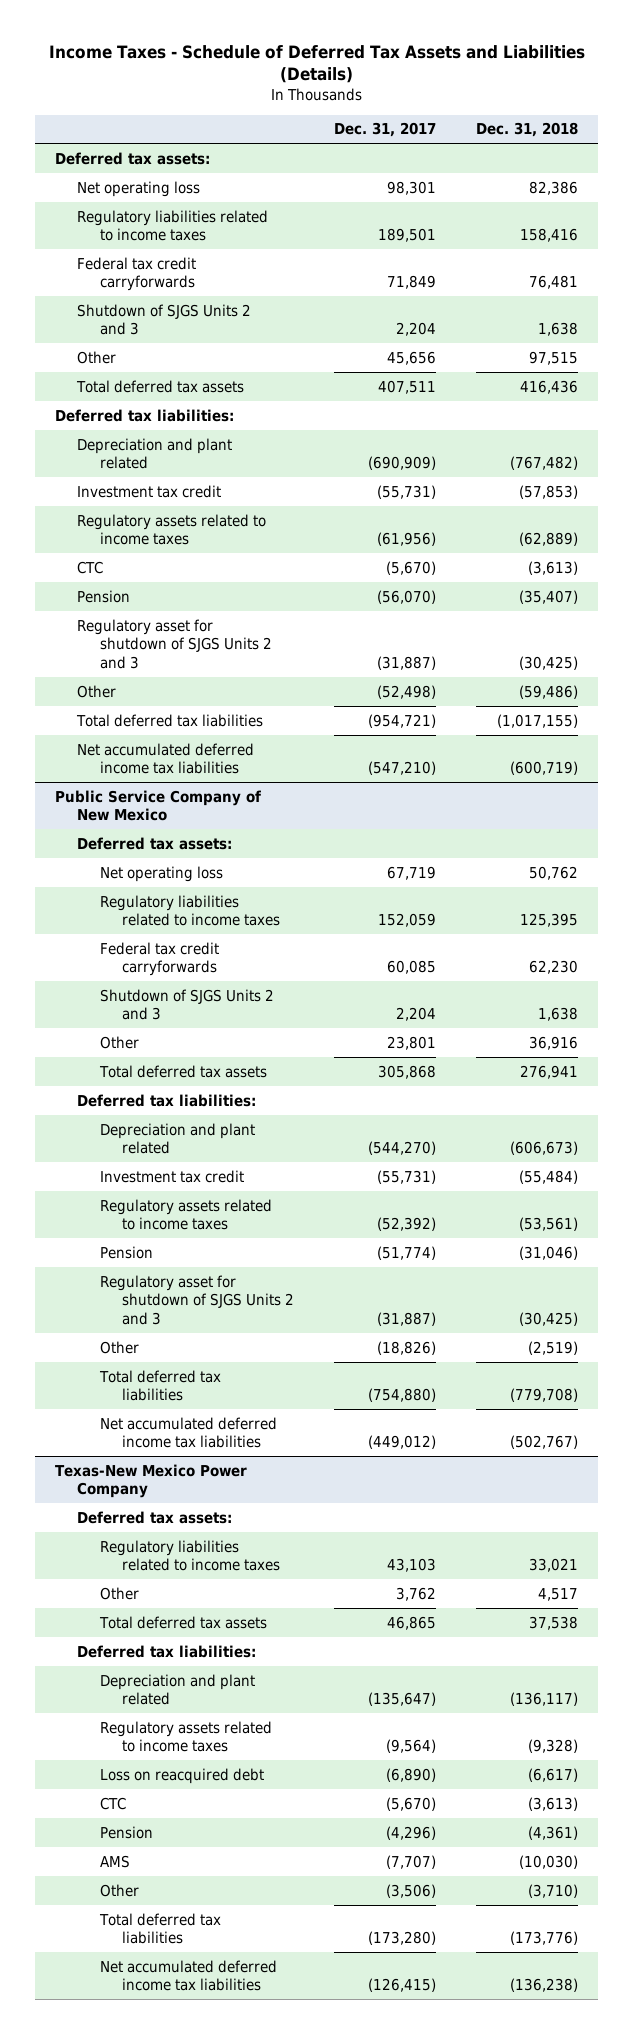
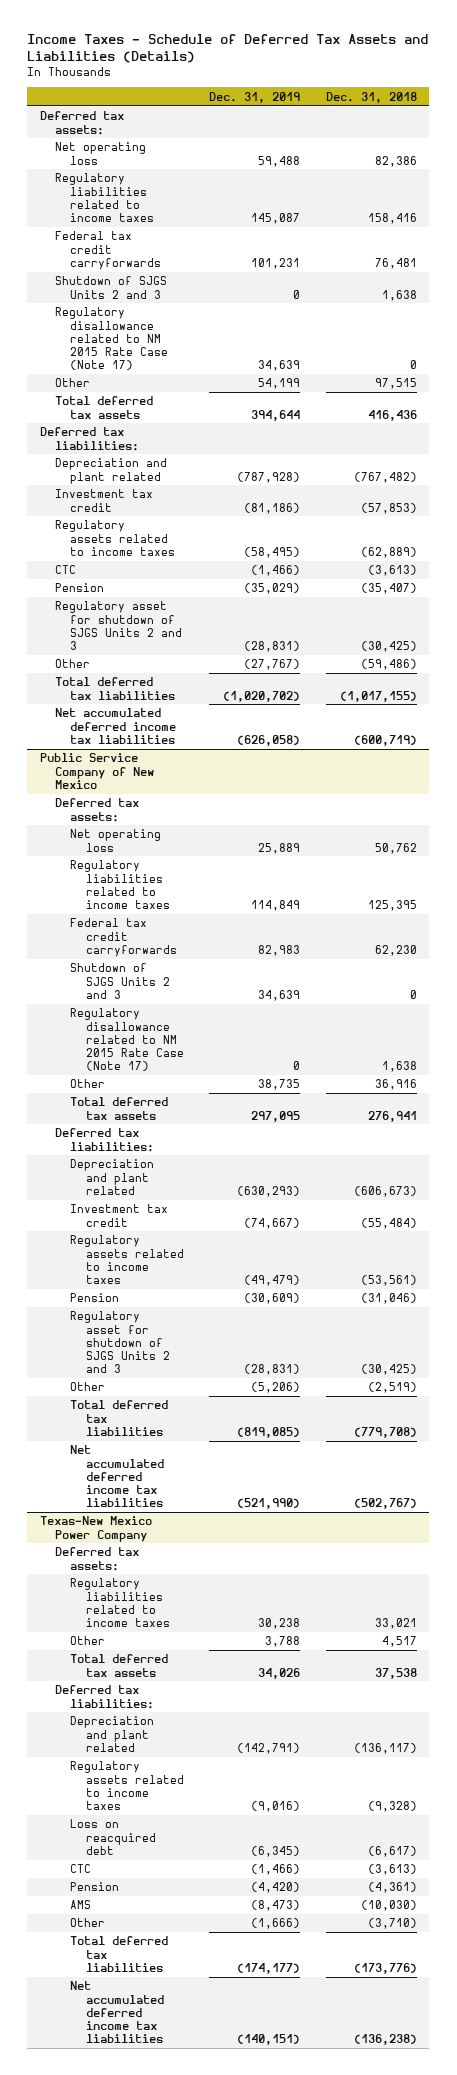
[334,122,437,138] Dec. 31, 2017 -> none
none -> [209,91,301,103] Dec. 31, 2019
none -> [55,307,169,371] Regulatory disallowance related to NM 2015 Rate Case (Note 17)
[538,1007,579,1022] 1,638 -> [409,989,417,999] 0
none -> [70,1008,184,1072] Regulatory disallowance related to NM 2015 Rate Case (Note 17)

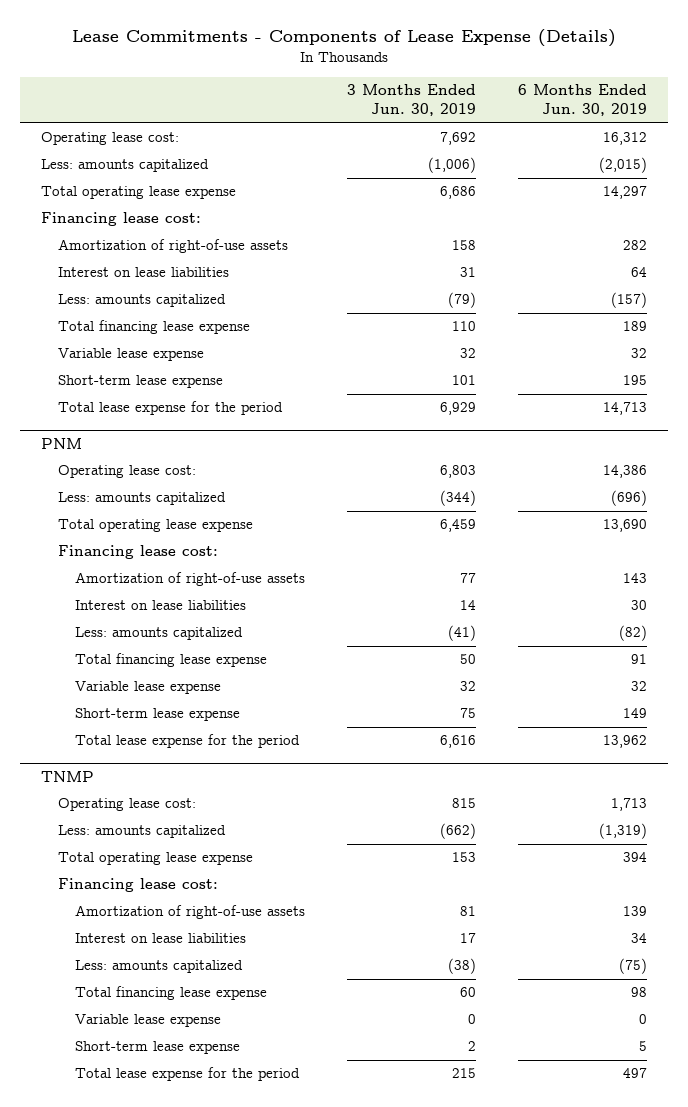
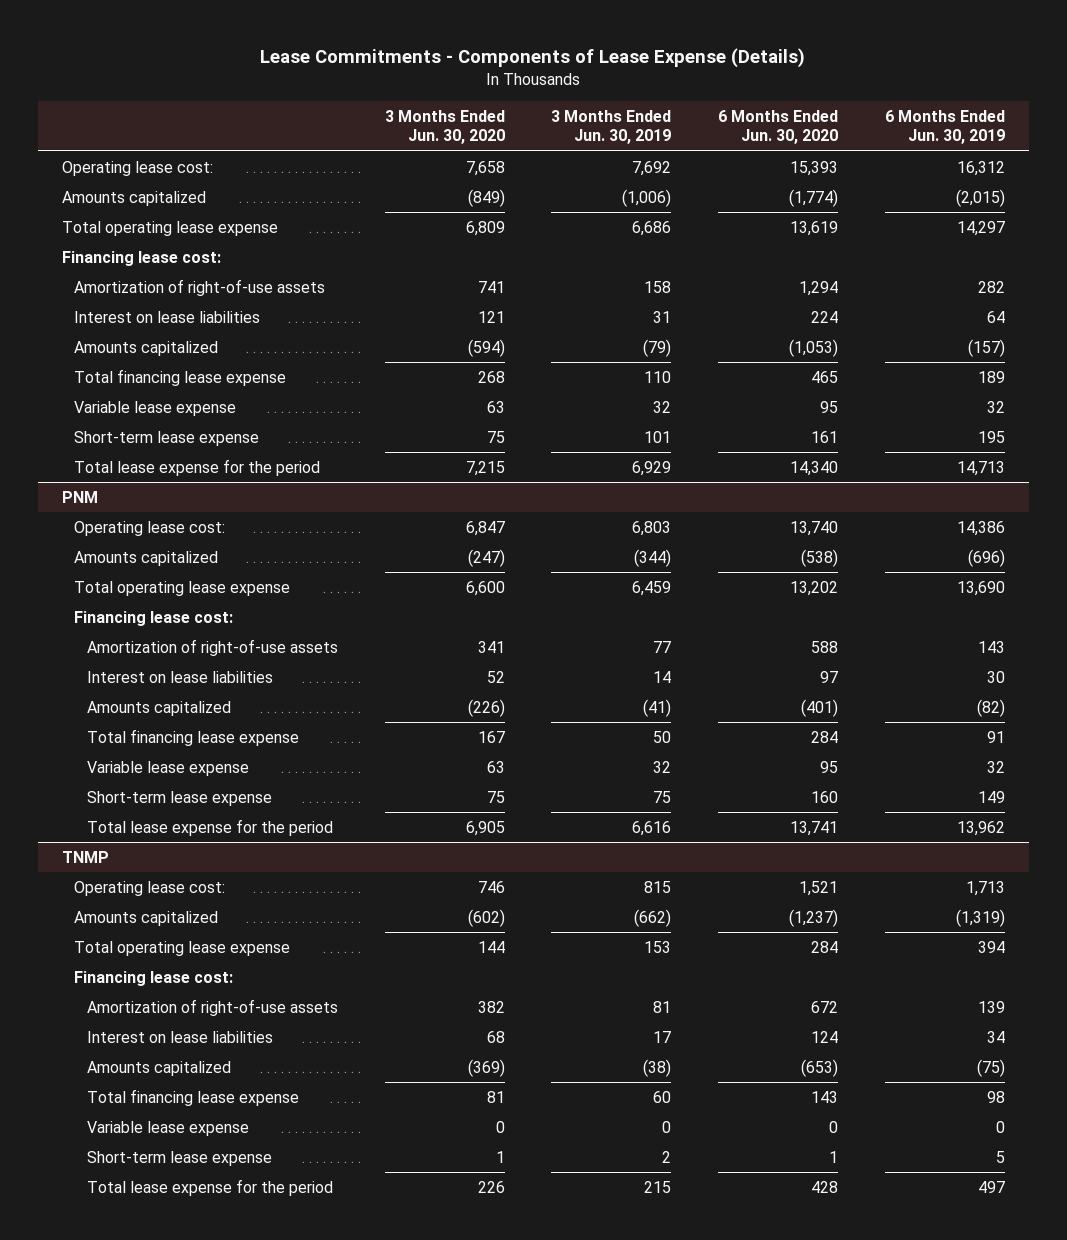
none -> [384,110,505,145] 3 Months Ended Jun. 30, 2020
none -> [718,110,839,145] 6 Months Ended Jun. 30, 2020
[40,159,209,173] Less: amounts capitalized -> [61,190,206,206] Amounts capitalized
[57,294,226,308] Less: amounts capitalized -> [74,340,219,356] Amounts capitalized
[57,492,226,506] Less: amounts capitalized -> [74,550,219,566] Amounts capitalized
[74,627,243,641] Less: amounts capitalized -> [86,700,231,716] Amounts capitalized
[57,825,226,839] Less: amounts capitalized -> [74,910,219,926] Amounts capitalized
[74,960,243,974] Less: amounts capitalized -> [86,1060,231,1076] Amounts capitalized

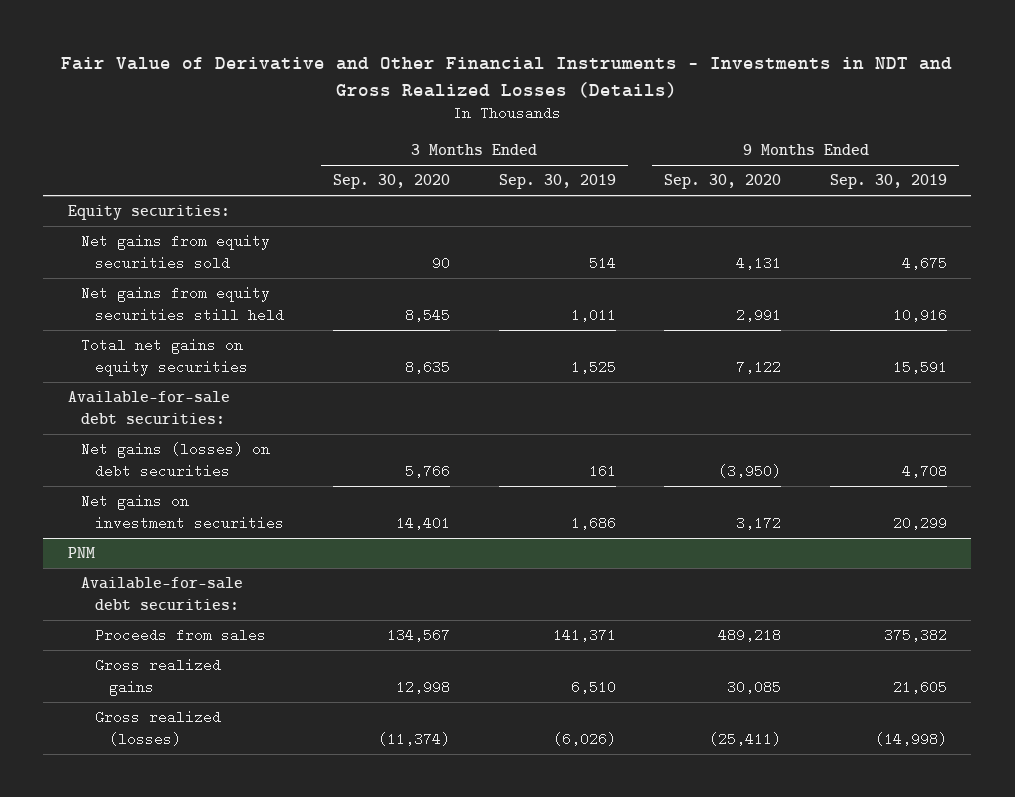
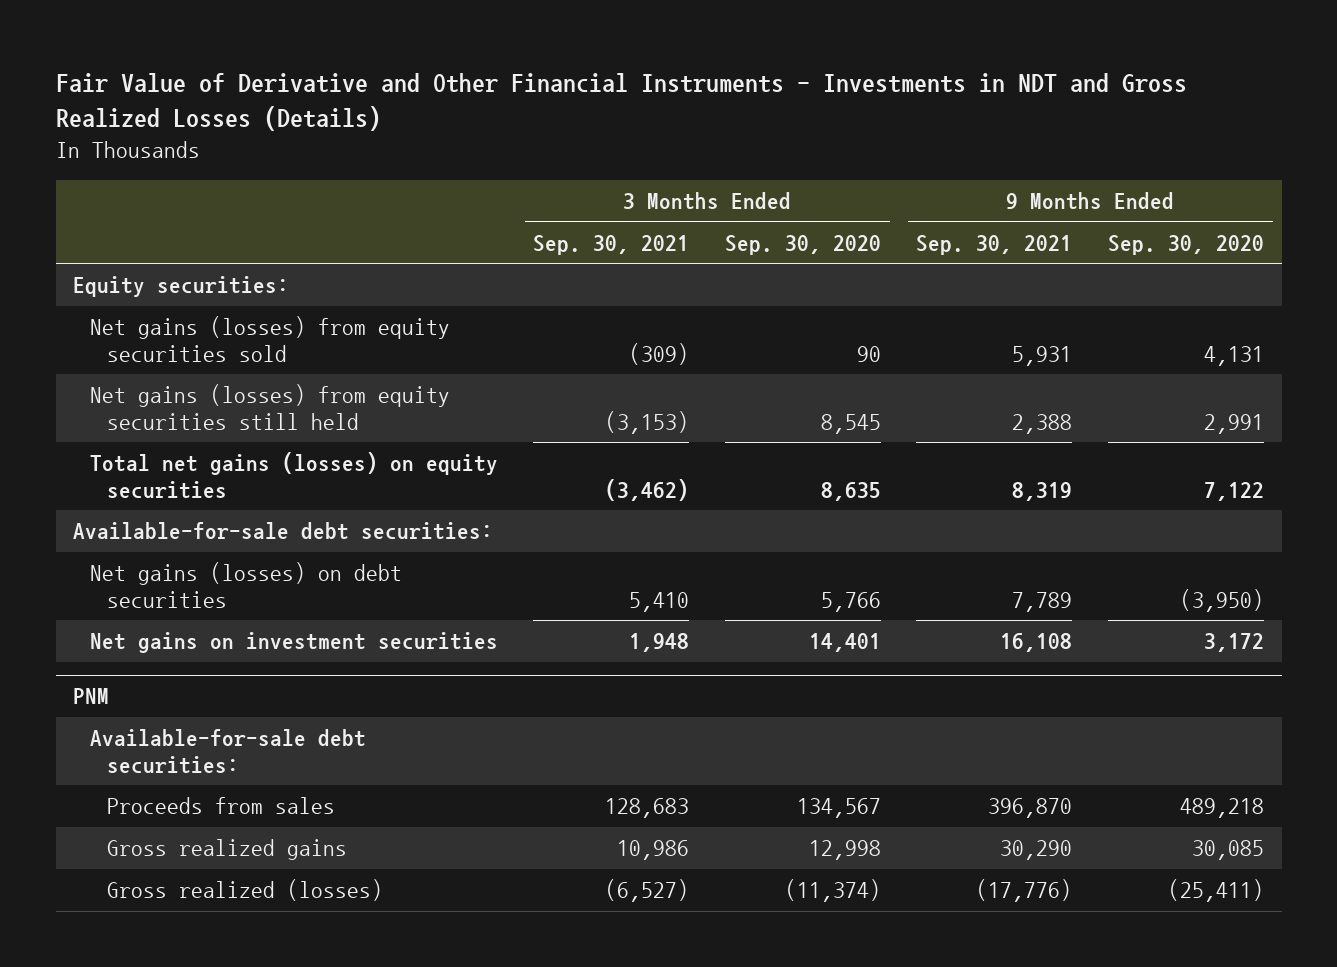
[498,174,616,190] Sep. 30, 2019 -> none
[829,174,947,190] Sep. 30, 2019 -> none
none -> [533,234,690,255] Sep. 30, 2021
none -> [916,234,1073,255] Sep. 30, 2021
[81,234,271,270] Net gains from equity securities sold -> [89,316,450,362] Net gains (losses) from equity securities sold
[81,286,285,322] Net gains from equity securities still held -> [89,384,450,430] Net gains (losses) from equity securities still held
[81,338,249,376] Total net gains on equity securities -> [89,452,498,499] Total net gains (losses) on equity securities

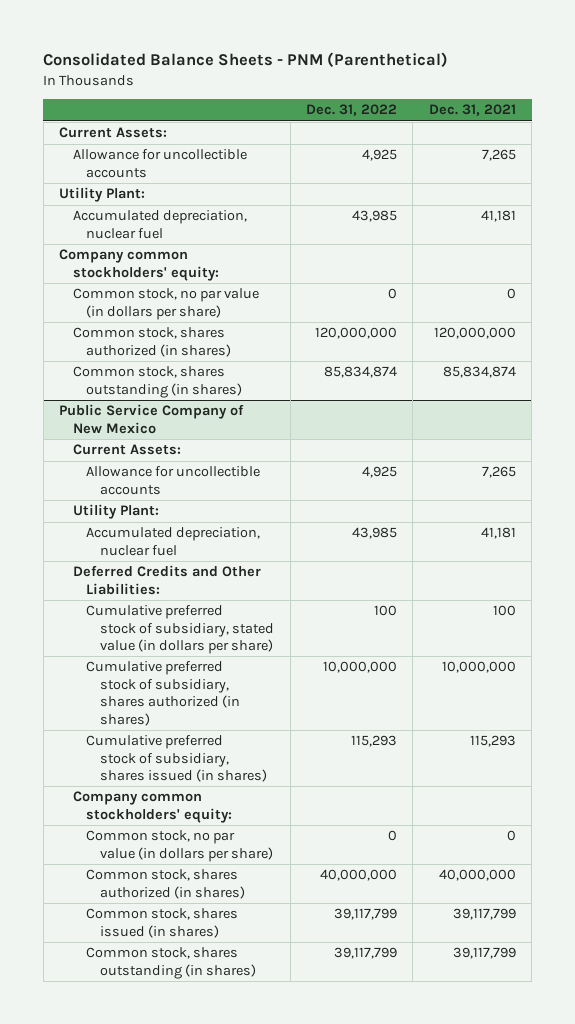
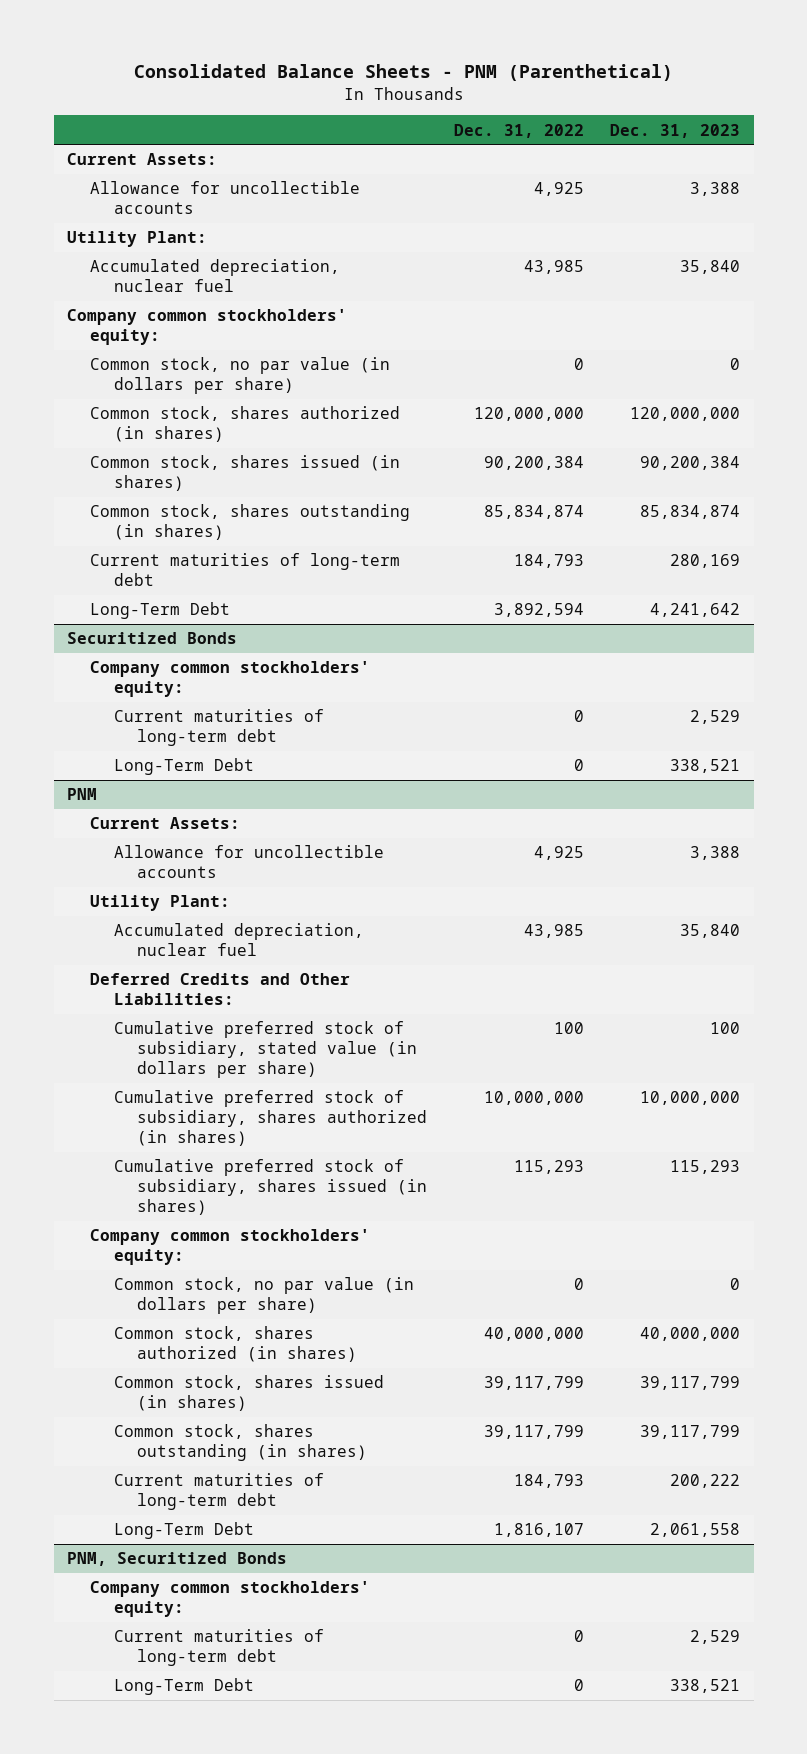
[428,104,516,117] Dec. 31, 2021 -> none
none -> [610,123,741,138] Dec. 31, 2023
none -> [90,455,401,492] Common stock, shares issued (in shares)
none -> [90,553,401,587] Current maturities of long-term debt
none -> [90,602,231,620] Long-Term Debt
none -> [66,632,237,645] Securitized Bonds
none -> [90,661,371,698] Company common stockholders' equity:
none -> [113,709,324,747] Current maturities of long-term debt
none -> [113,758,254,776] Long-Term Debt
[59,404,245,434] Public Service Company of New Mexico -> [66,788,97,801] PNM
none -> [113,1473,324,1511] Current maturities of long-term debt
none -> [113,1522,254,1540] Long-Term Debt
none -> [66,1552,287,1567] PNM, Securitized Bonds
none -> [90,1581,371,1618] Company common stockholders' equity:
none -> [113,1629,324,1667] Current maturities of long-term debt
none -> [113,1678,254,1696] Long-Term Debt

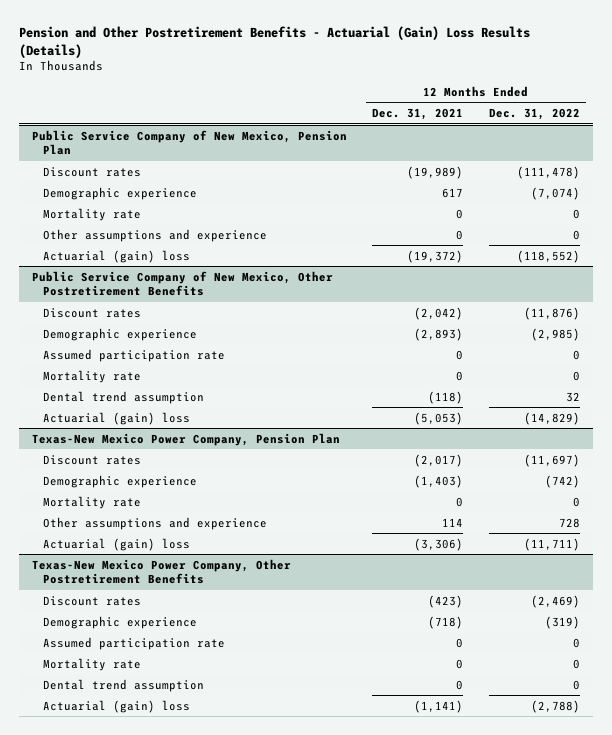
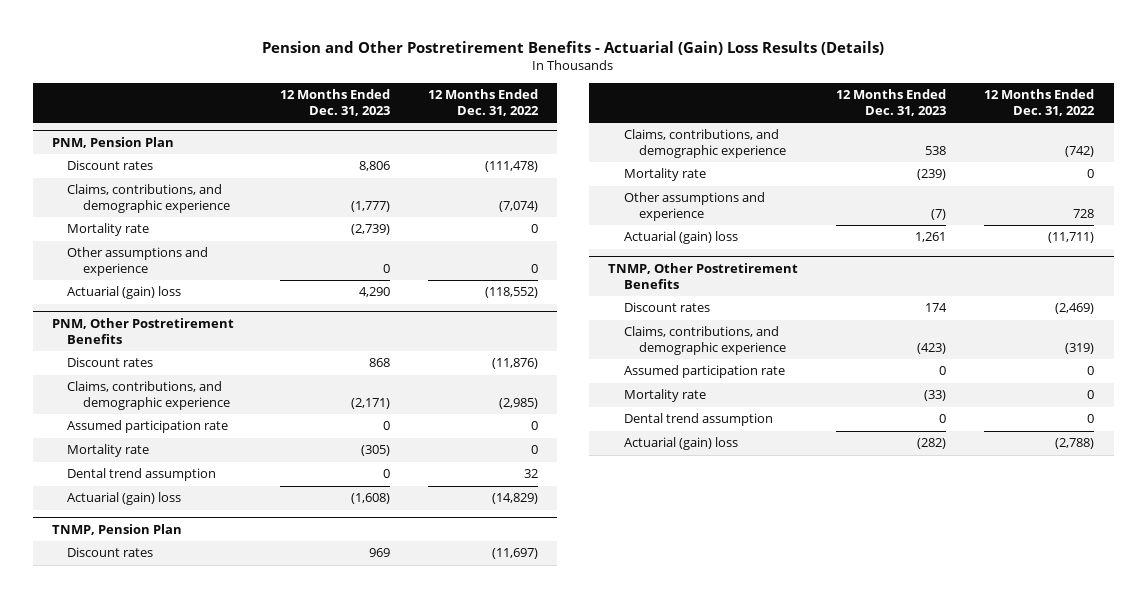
[372,108,464,121] Dec. 31, 2021 -> none
none -> [279,89,390,116] 12 Months Ended Dec. 31, 2023
[31,129,347,156] Public Service Company of New Mexico, Pension Plan -> none
none -> [51,137,174,149] PNM, Pension Plan
[43,186,198,200] Demographic experience -> [67,184,230,214] Claims, contributions, and demographic experience
[31,270,333,297] Public Service Company of New Mexico, Other Postretirement Benefits -> none
none -> [51,318,234,344] PNM, Other Postretirement Benefits
[43,327,198,341] Demographic experience -> [67,381,230,411] Claims, contributions, and demographic experience
[31,432,340,446] Texas-New Mexico Power Company, Pension Plan -> none
none -> [51,524,182,536] TNMP, Pension Plan
[43,474,198,488] Demographic experience -> [623,129,787,159] Claims, contributions, and demographic experience
[31,558,291,585] Texas-New Mexico Power Company, Other Postretirement Benefits -> none
none -> [608,263,799,289] TNMP, Other Postretirement Benefits
[43,615,198,629] Demographic experience -> [623,326,787,356] Claims, contributions, and demographic experience

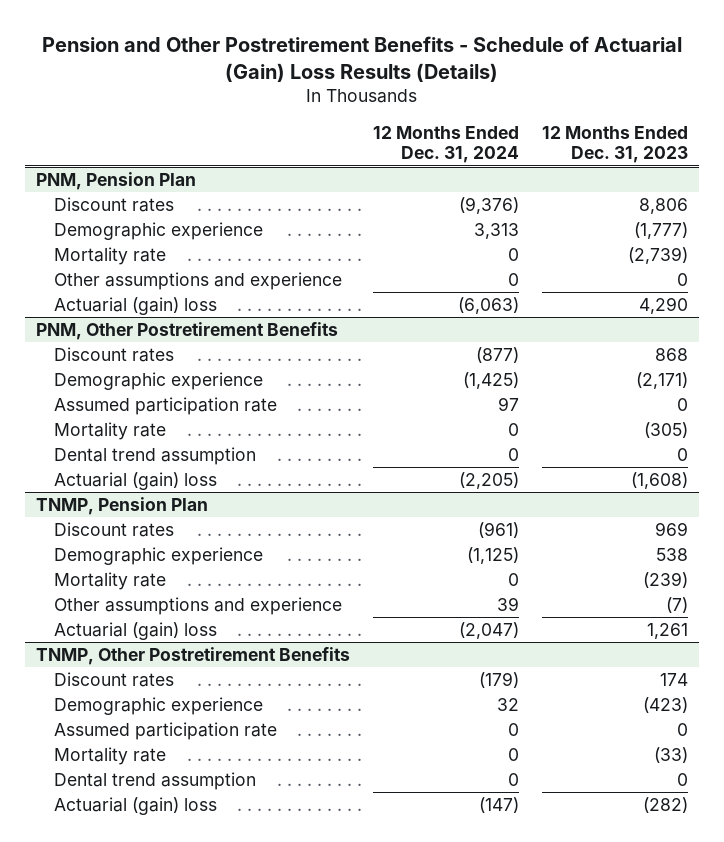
[262,40,885,55] Pension and Other Postretirement Benefits - Actuarial (Gain) Loss Results (Details) -> [42,35,683,82] Pension and Other Postretirement Benefits - Schedule of Actuarial (Gain) Loss Results (Details)
[427,89,539,116] 12 Months Ended Dec. 31, 2022 -> none
none -> [373,125,520,164] 12 Months Ended Dec. 31, 2024
[67,184,230,214] Claims, contributions, and demographic experience -> [54,222,264,241] Demographic experience
[67,381,230,411] Claims, contributions, and demographic experience -> [54,372,264,391] Demographic experience
[623,129,787,159] Claims, contributions, and demographic experience -> [54,547,264,566] Demographic experience
[623,326,787,356] Claims, contributions, and demographic experience -> [54,697,264,716] Demographic experience

